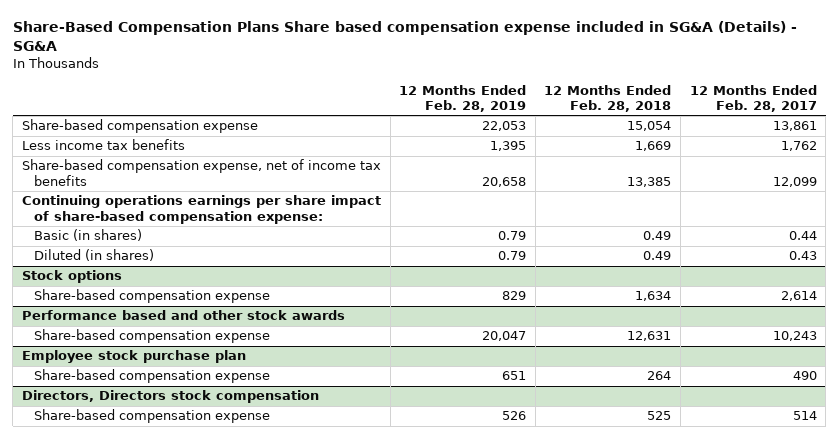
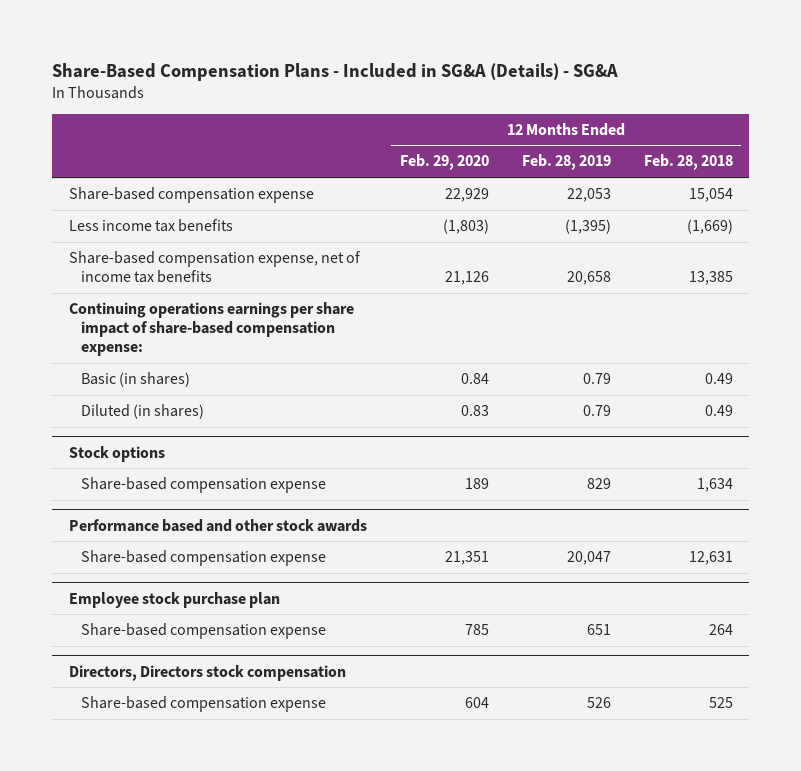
[12,21,797,52] Share-Based Compensation Plans Share based compensation expense included in SG&A (Details) - SG&A -> [51,62,618,81] Share-Based Compensation Plans - Included in SG&A (Details) - SG&A
[689,84,817,112] 12 Months Ended Feb. 28, 2017 -> none
none -> [399,154,489,171] Feb. 29, 2020
[490,141,527,152] 1,395 -> [564,219,611,235] (1,395)
[635,141,672,152] 1,669 -> [686,219,733,235] (1,669)

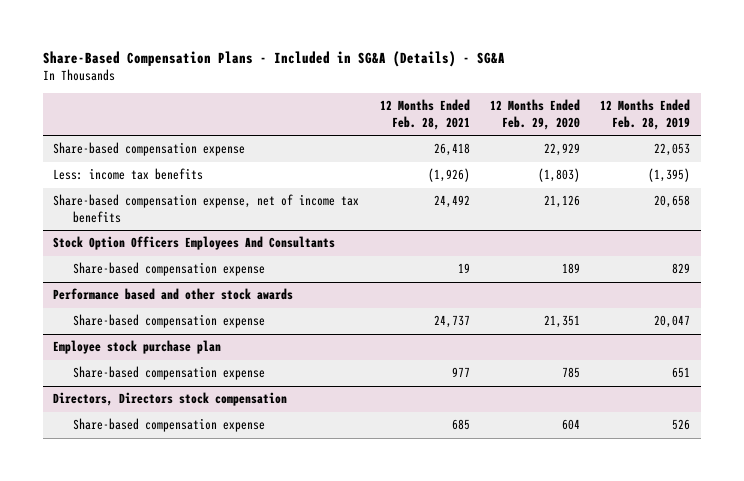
[643,154,733,171] Feb. 28, 2018 -> none
none -> [379,99,470,130] 12 Months Ended Feb. 28, 2021
[68,219,233,233] Less income tax benefits -> [53,168,204,181] Less: income tax benefits
[68,302,354,357] Continuing operations earnings per share impact of share-based compensation expense: -> none
[81,372,191,388] Basic (in shares) -> none
[81,404,205,420] Diluted (in shares) -> none
[68,445,165,462] Stock options -> [53,236,336,251] Stock Option Officers Employees And Consultants

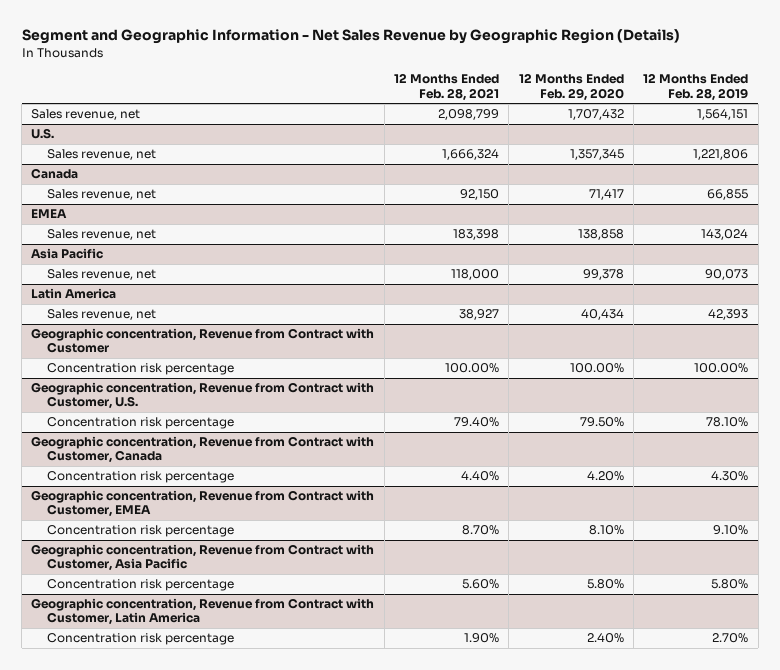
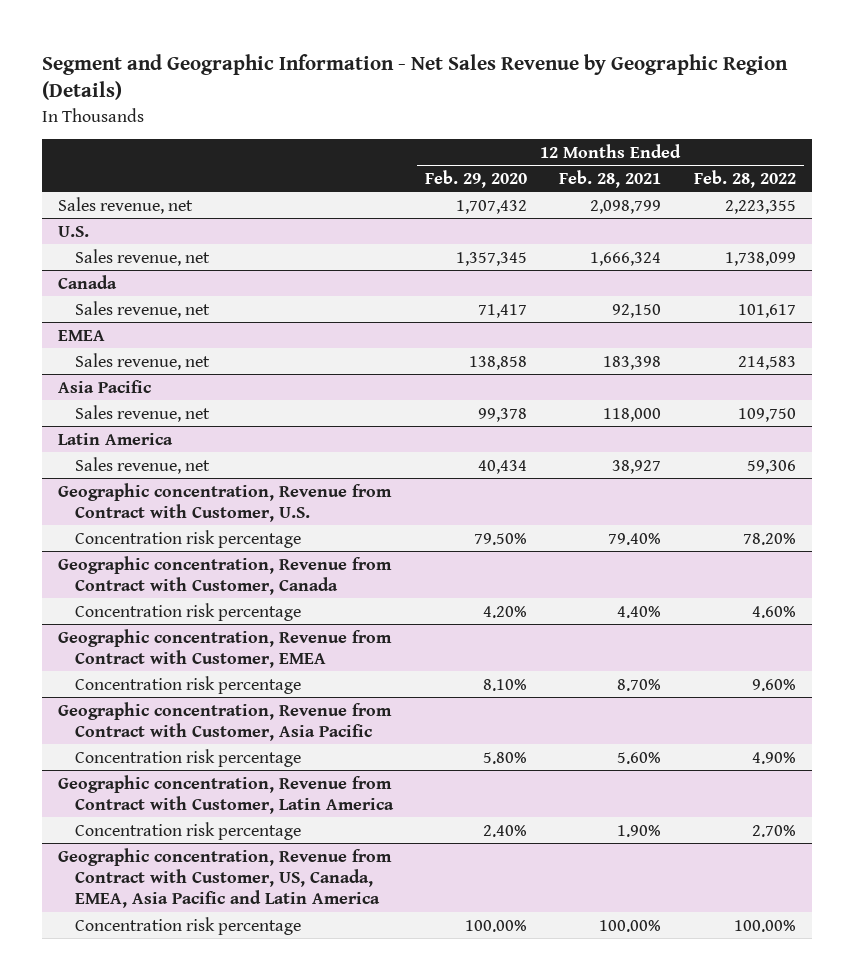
[643,73,749,101] 12 Months Ended Feb. 28, 2019 -> none
none -> [693,169,796,188] Feb. 28, 2022
[31,328,375,354] Geographic concentration, Revenue from Contract with Customer -> none
[47,363,235,376] Concentration risk percentage -> none
none -> [57,847,392,909] Geographic concentration, Revenue from Contract with Customer, US, Canada, EMEA, Asia Pacific and Latin America
none -> [74,916,301,935] Concentration risk percentage

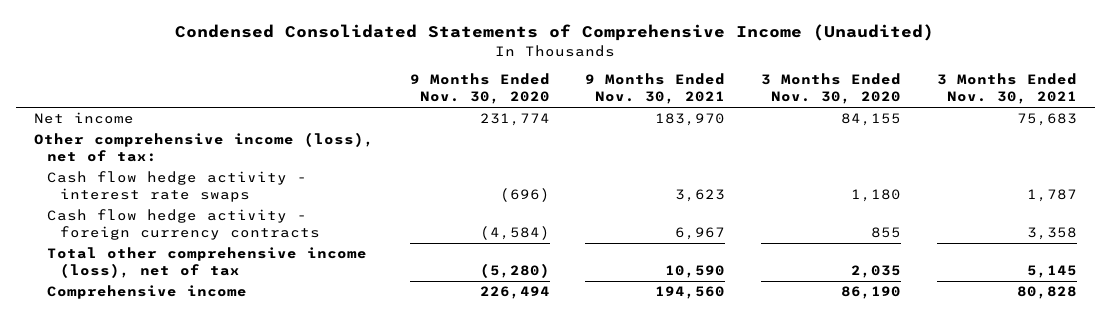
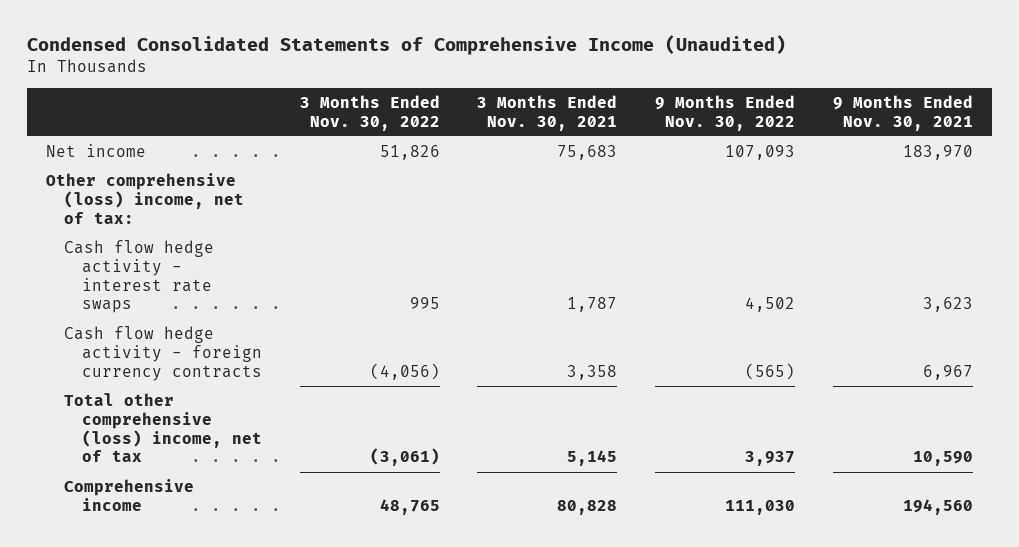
[409,73,550,105] 9 Months Ended Nov. 30, 2020 -> none
[761,73,902,105] 3 Months Ended Nov. 30, 2020 -> none
none -> [299,94,440,131] 3 Months Ended Nov. 30, 2022
none -> [655,94,796,131] 9 Months Ended Nov. 30, 2022
[33,132,374,163] Other comprehensive income (loss), net of tax: -> [45,173,244,224] Other comprehensive (loss) income, net of tax:
[46,247,367,279] Total other comprehensive income (loss), net of tax -> [63,393,262,463] Total other comprehensive (loss) income, net of tax

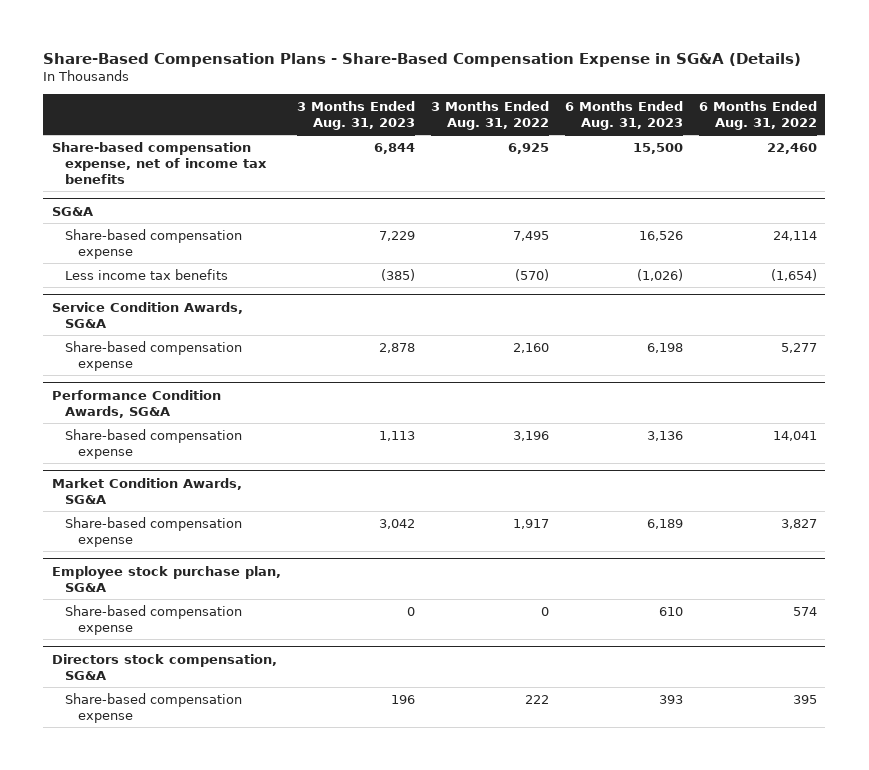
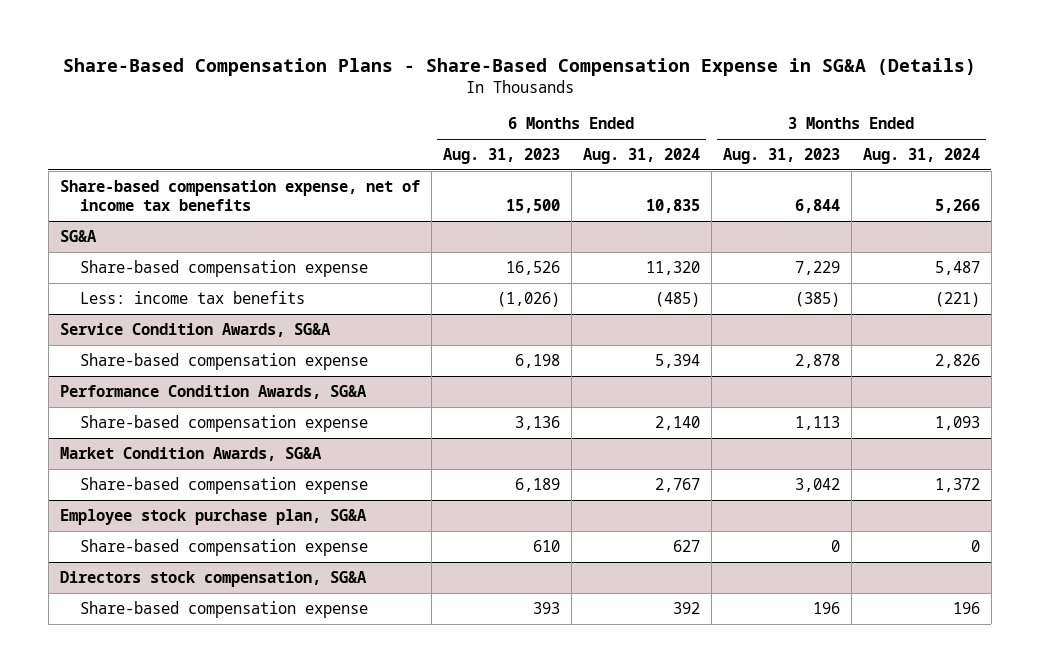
[430,101,549,131] 3 Months Ended Aug. 31, 2022 -> none
[699,101,818,131] 6 Months Ended Aug. 31, 2022 -> none
none -> [582,148,700,165] Aug. 31, 2024
none -> [862,148,980,165] Aug. 31, 2024
[64,268,228,280] Less income tax benefits -> [80,290,306,304] Less: income tax benefits

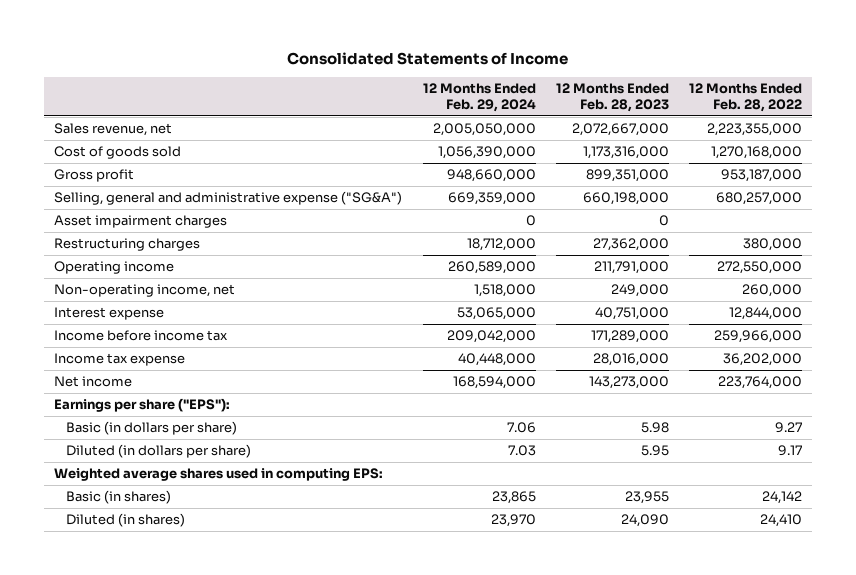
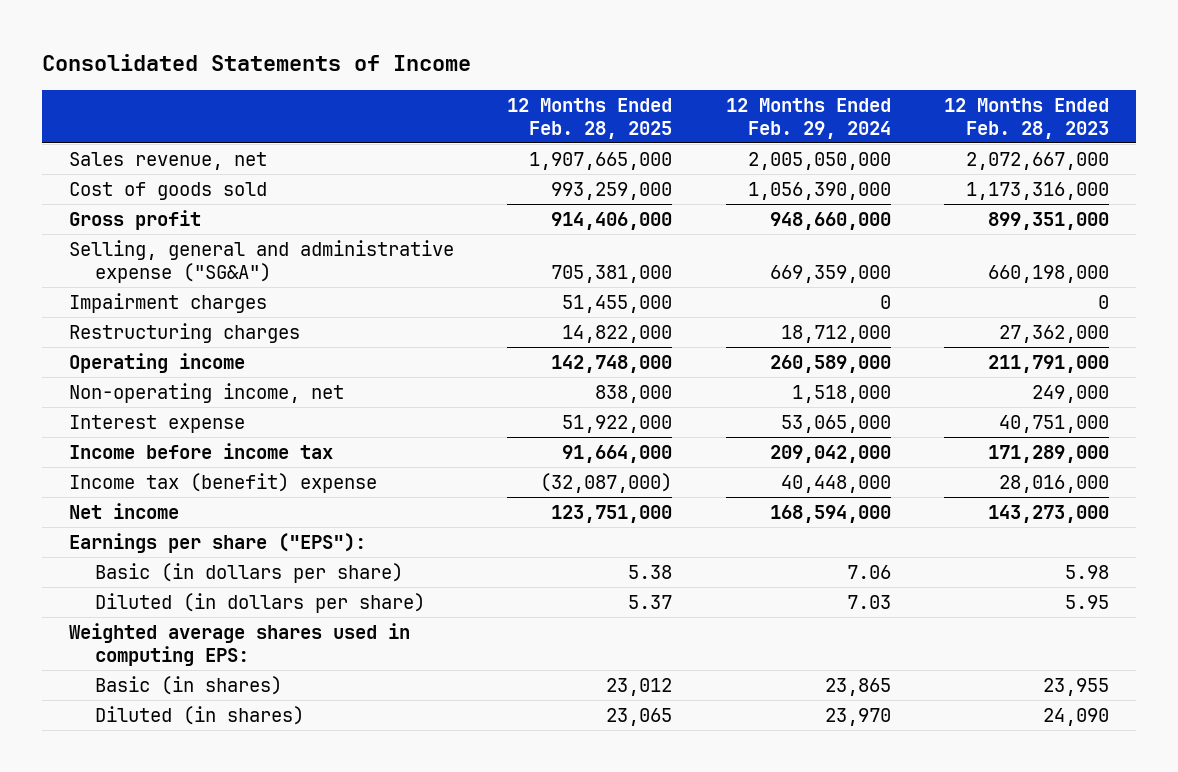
[689,83,803,113] 12 Months Ended Feb. 28, 2022 -> none
none -> [507,97,673,139] 12 Months Ended Feb. 28, 2025
[54,215,228,229] Asset impairment charges -> [68,292,267,313] Impairment charges
[54,353,186,367] Income tax expense -> [68,472,377,493] Income tax (benefit) expense

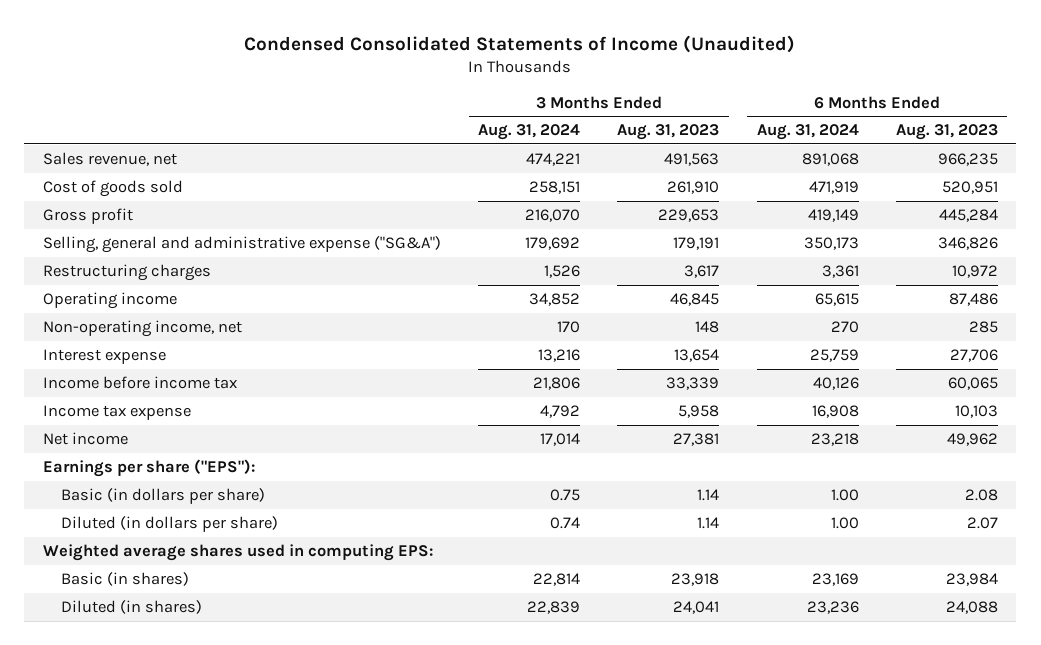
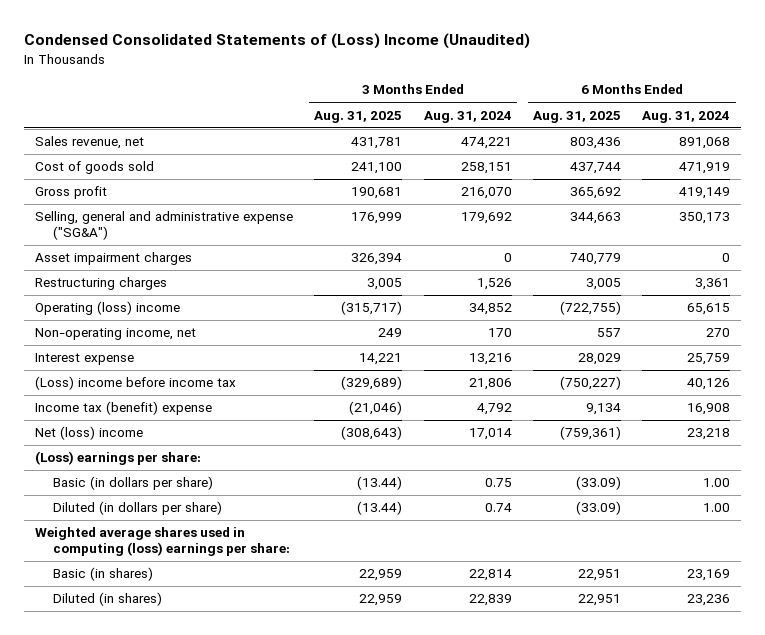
[244,34,796,53] Condensed Consolidated Statements of Income (Unaudited) -> [24,33,531,50] Condensed Consolidated Statements of (Loss) Income (Unaudited)
[617,124,720,141] Aug. 31, 2023 -> none
[895,124,998,141] Aug. 31, 2023 -> none
none -> [314,110,403,123] Aug. 31, 2025
none -> [532,110,621,123] Aug. 31, 2025
none -> [35,252,193,266] Asset impairment charges
[42,291,177,309] Operating income -> [35,301,181,316] Operating (loss) income
[42,375,237,389] Income before income tax -> [35,376,237,391] (Loss) income before income tax
[42,404,191,420] Income tax expense -> [35,401,213,416] Income tax (benefit) expense
[42,431,128,445] Net income -> [35,426,144,441] Net (loss) income
[42,458,255,477] Earnings per share ("EPS"): -> [35,451,202,466] (Loss) earnings per share:
[42,543,433,561] Weighted average shares used in computing EPS: -> [35,527,290,557] Weighted average shares used in computing (loss) earnings per share:

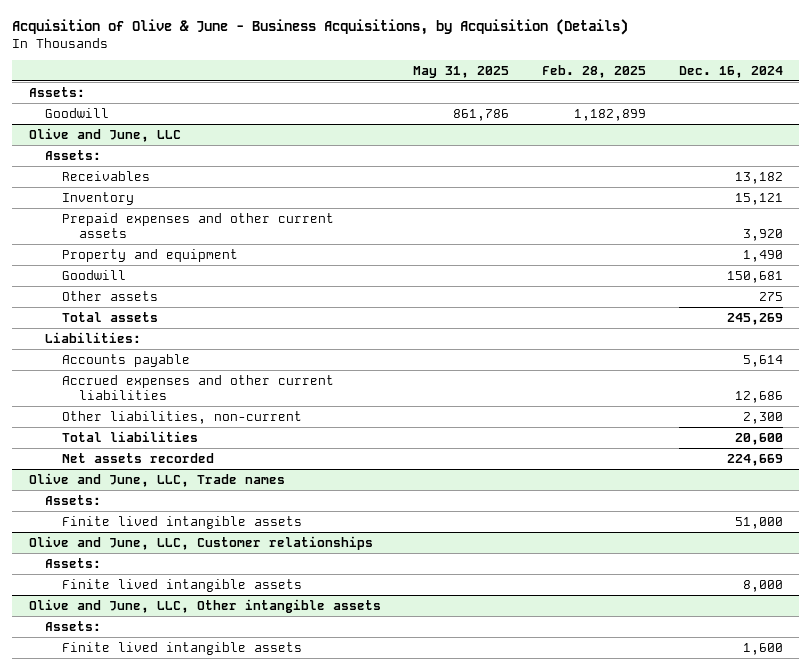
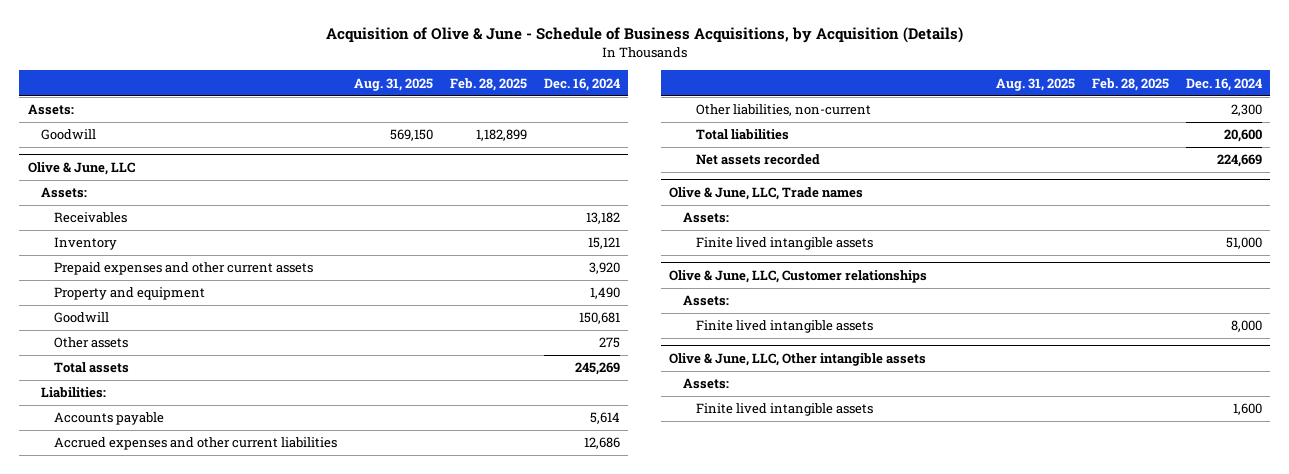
[12,19,629,36] Acquisition of Olive & June - Business Acquisitions, by Acquisition (Details) -> [325,27,963,44] Acquisition of Olive & June - Schedule of Business Acquisitions, by Acquisition (Details)
[413,65,510,78] May 31, 2025 -> none
none -> [353,77,433,91] Aug. 31, 2025
[28,127,181,142] Olive and June, LLC -> [27,162,135,176] Olive & June, LLC
[28,472,285,487] Olive and June, LLC, Trade names -> [669,187,864,201] Olive & June, LLC, Trade names
[28,535,373,550] Olive and June, LLC, Customer relationships -> [669,270,928,284] Olive & June, LLC, Customer relationships
[28,598,381,613] Olive and June, LLC, Other intangible assets -> [669,353,927,367] Olive & June, LLC, Other intangible assets

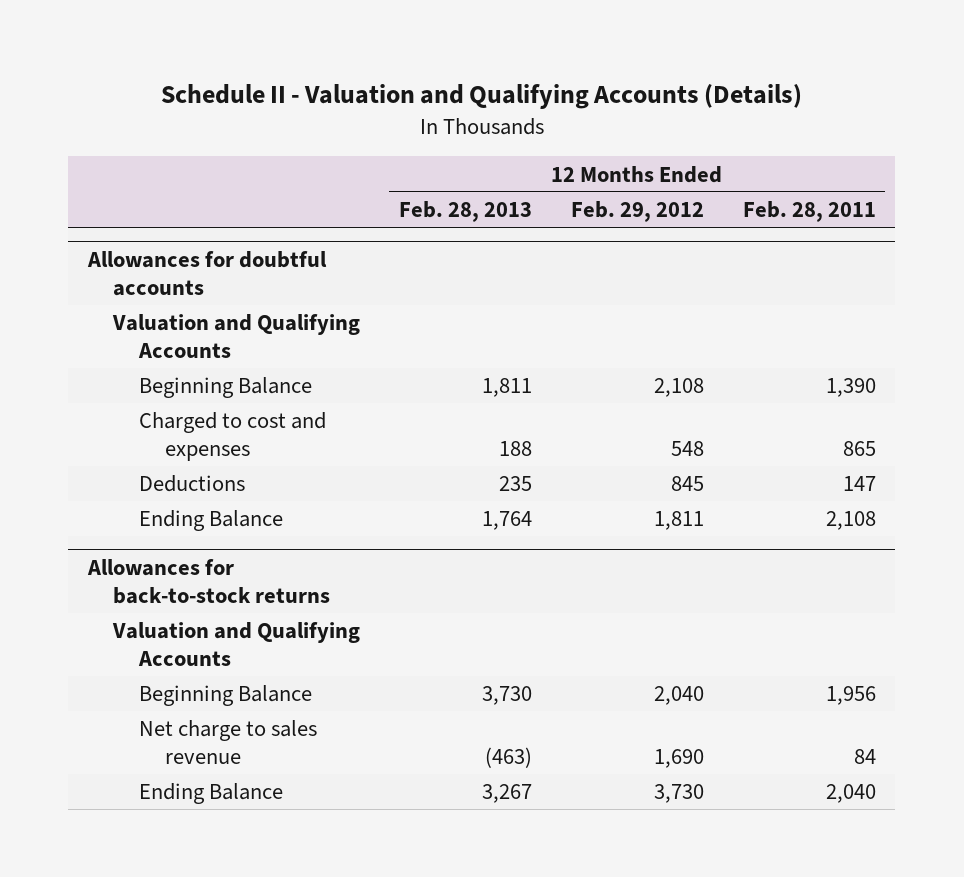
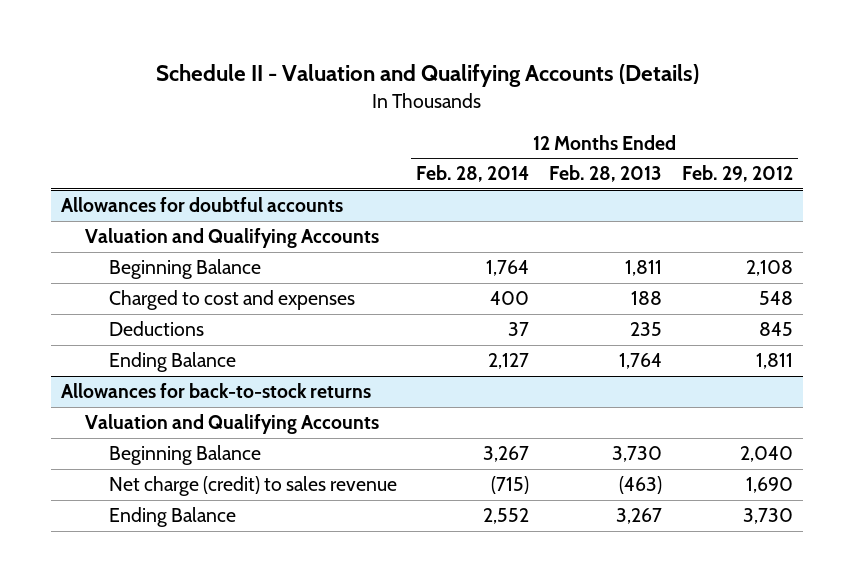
[742,201,876,223] Feb. 28, 2011 -> none
none -> [416,165,530,183] Feb. 28, 2014
[139,720,318,765] Net charge to sales revenue -> [108,476,397,497] Net charge (credit) to sales revenue

